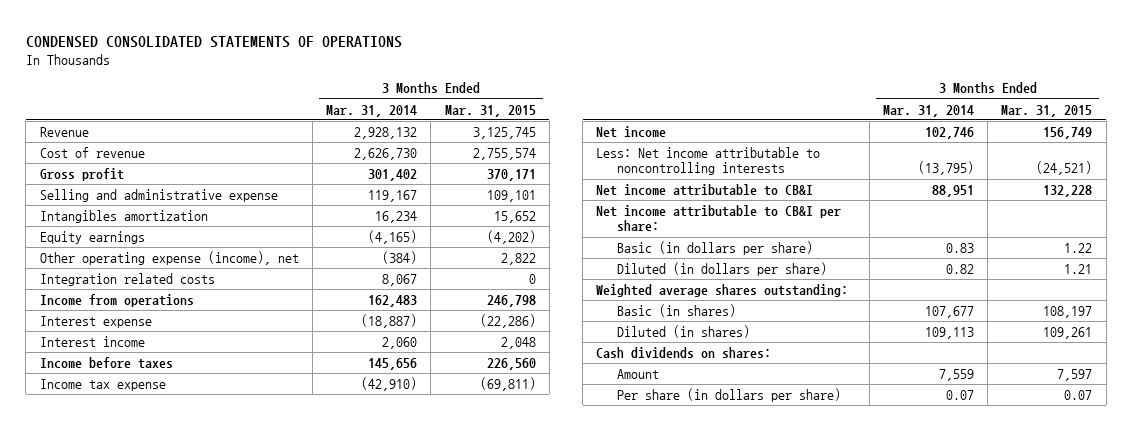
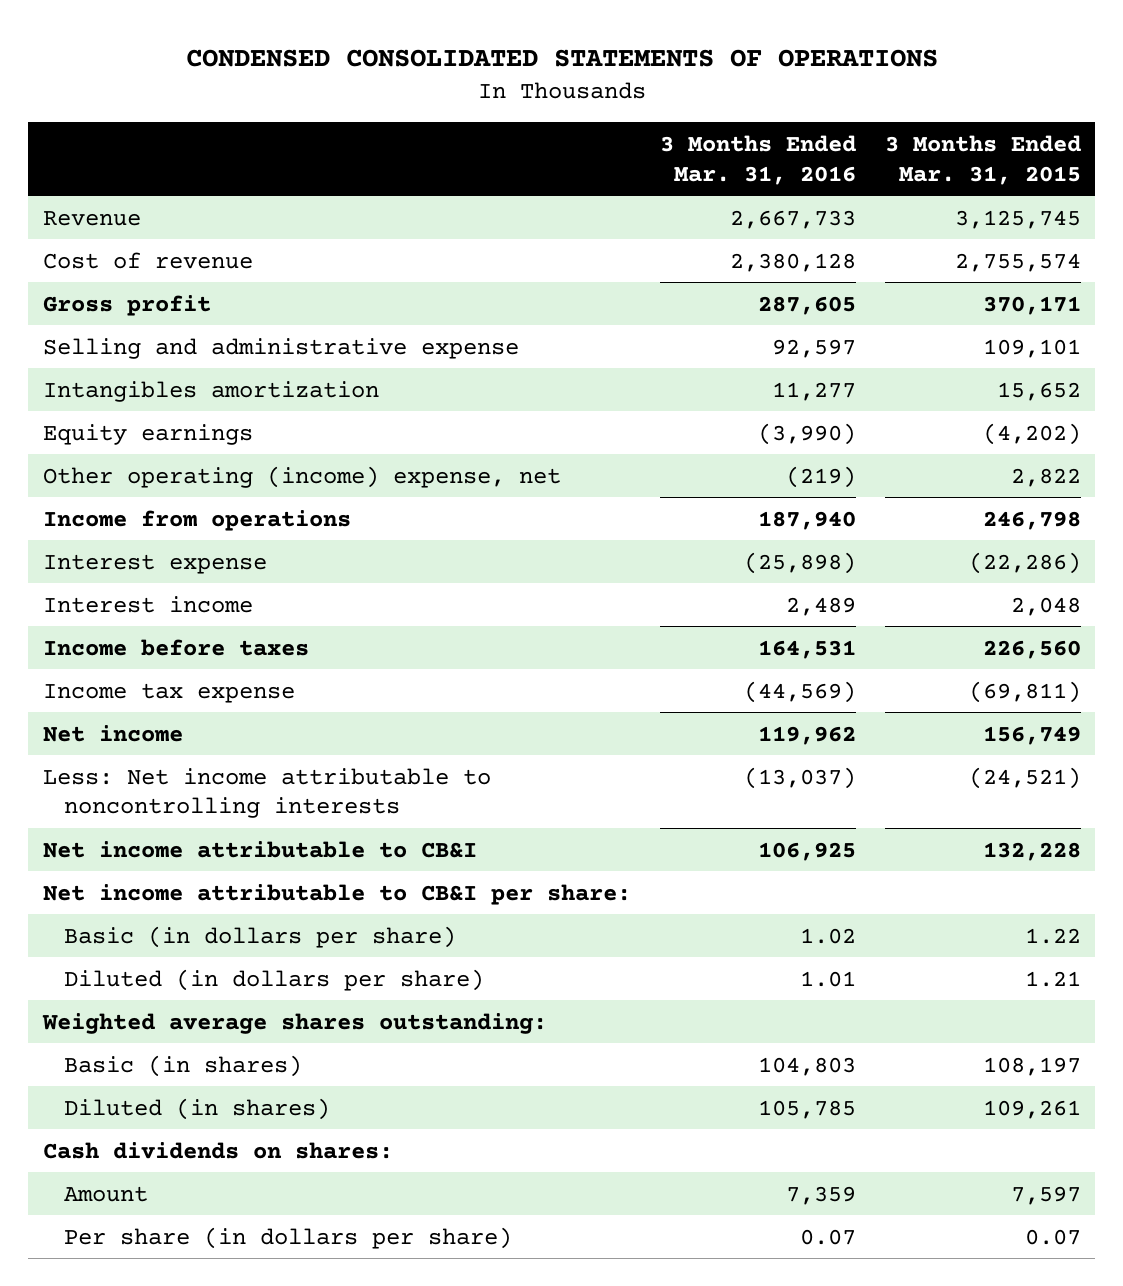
[326,104,418,117] Mar. 31, 2014 -> none
none -> [659,135,856,185] 3 Months Ended Mar. 31, 2016
[39,272,215,286] Integration related costs -> none
[39,250,299,265] Other operating expense (income), net -> [42,465,561,488] Other operating (income) expense, net

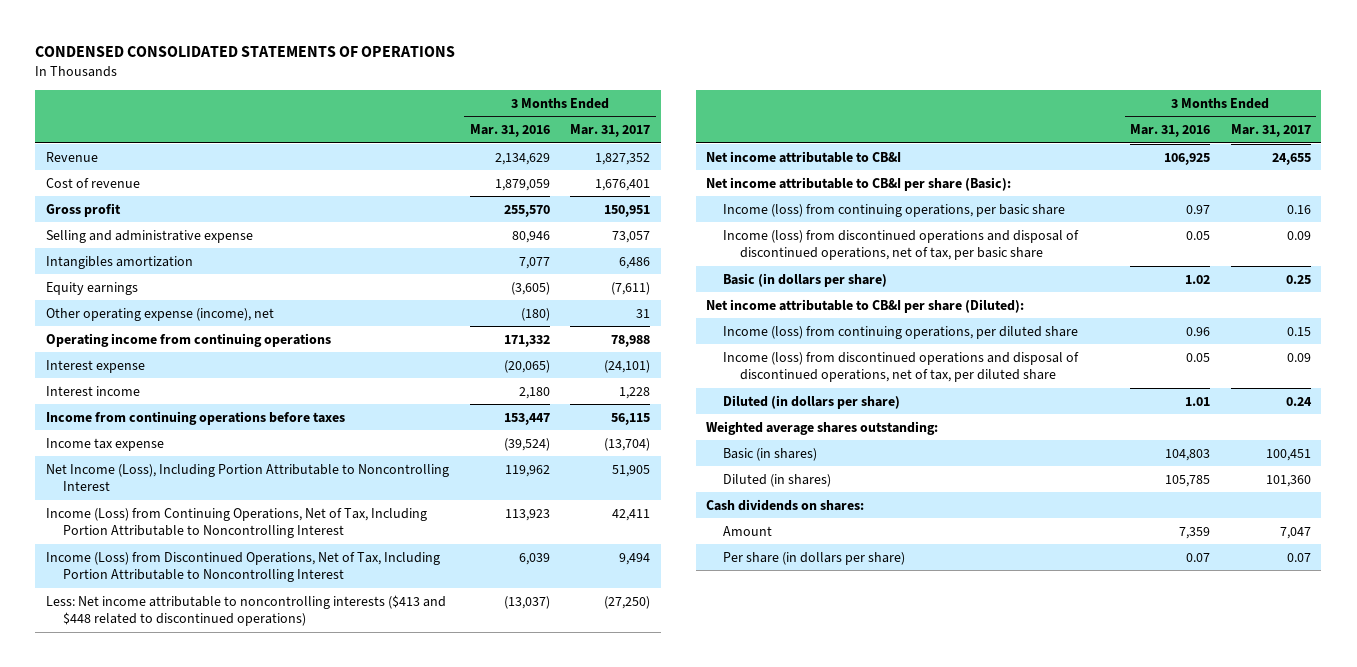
[884,135,1081,185] 3 Months Ended Mar. 31, 2015 -> none
none -> [570,124,651,138] Mar. 31, 2017
[729,209,856,229] 2,667,733 -> [494,152,550,165] 2,134,629
[729,252,856,272] 2,380,128 -> [494,178,550,191] 1,879,059
[757,295,856,315] 287,605 -> [503,204,550,217] 255,570
[771,338,856,358] 92,597 -> [511,230,550,243] 80,946
[771,381,856,401] 11,277 -> [518,256,550,269] 7,077
[757,422,856,445] (3,990) -> [510,281,550,295] (3,605)
[42,465,561,488] Other operating (income) expense, net -> [45,307,274,321] Other operating expense (income), net
[785,465,856,488] (219) -> [520,307,550,321] (180)
[42,509,351,531] Income from operations -> [45,332,331,347] Operating income from continuing operations
[757,510,856,530] 187,940 -> [503,334,550,347] 171,332
[743,551,856,574] (25,898) -> [503,359,550,373] (20,065)
[785,596,856,616] 2,489 -> [518,386,550,399] 2,180
[42,638,309,656] Income before taxes -> [45,410,345,425] Income from continuing operations before taxes
[757,639,856,659] 164,531 -> [503,412,550,425] 153,447
[743,680,856,703] (44,569) -> [503,437,550,451] (39,524)
[42,724,183,742] Net income -> [45,463,449,492] Net Income (Loss), Including Portion Attributable to Noncontrolling Interest
none -> [45,507,427,539] Income (Loss) from Continuing Operations, Net of Tax, Including Portion Attributable to Noncontrolling Interest
none -> [45,551,440,583] Income (Loss) from Discontinued Operations, Net of Tax, Including Portion Attributable to Noncontrolling Interest
[42,767,491,819] Less: Net income attributable to noncontrolling interests -> [45,594,446,627] Less: Net income attributable to noncontrolling interests ($413 and $448 related to discontinued operations)
[42,883,631,905] Net income attributable to CB&I per share: -> [706,176,1012,191] Net income attributable to CB&I per share (Basic):
none -> [723,203,1066,217] Income (loss) from continuing operations, per basic share
none -> [723,229,1080,261] Income (loss) from discontinued operations and disposal of discontinued operations, net of tax, per basic share
none -> [706,298,1025,313] Net income attributable to CB&I per share (Diluted):
none -> [723,325,1079,339] Income (loss) from continuing operations, per diluted share
none -> [723,351,1080,383] Income (loss) from discontinued operations and disposal of discontinued operations, net of tax, per diluted share

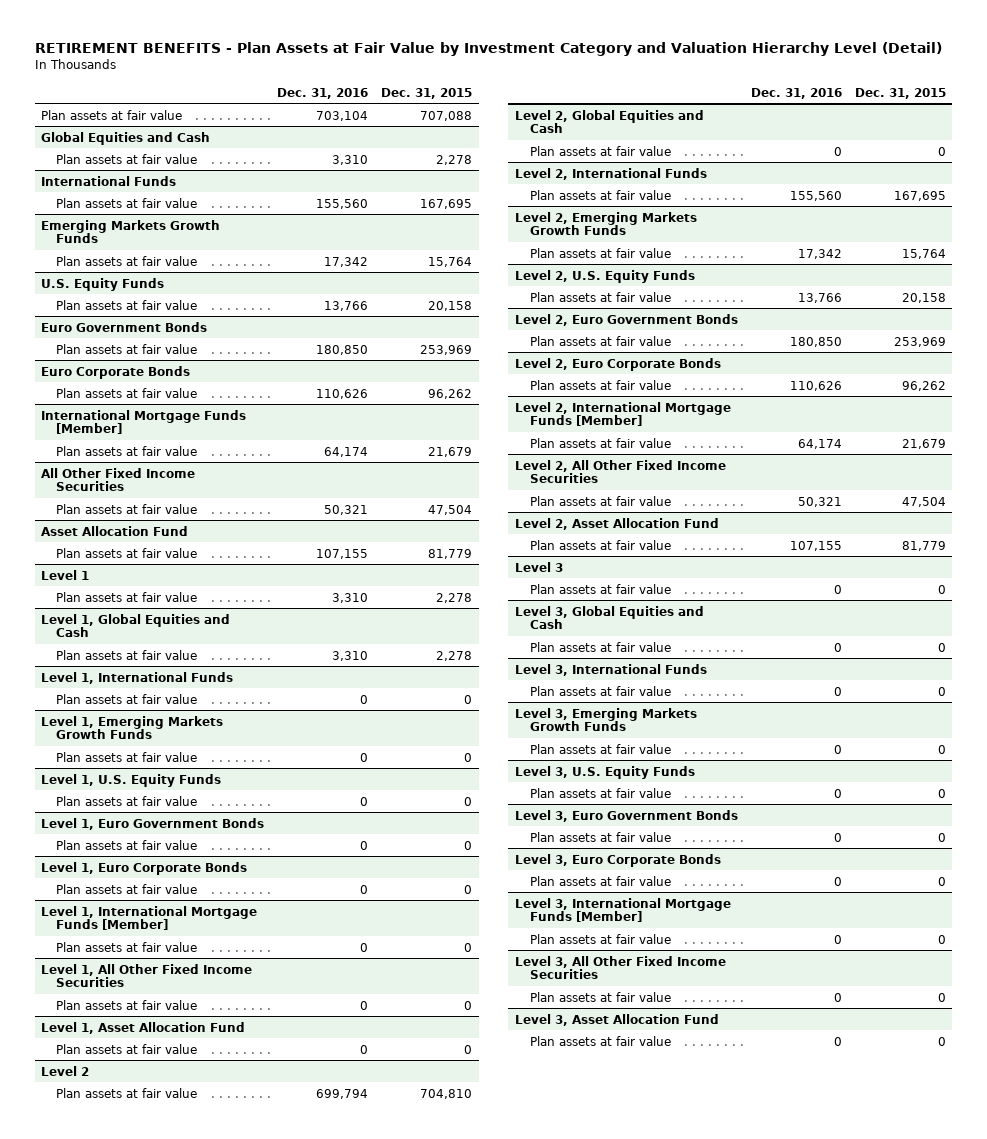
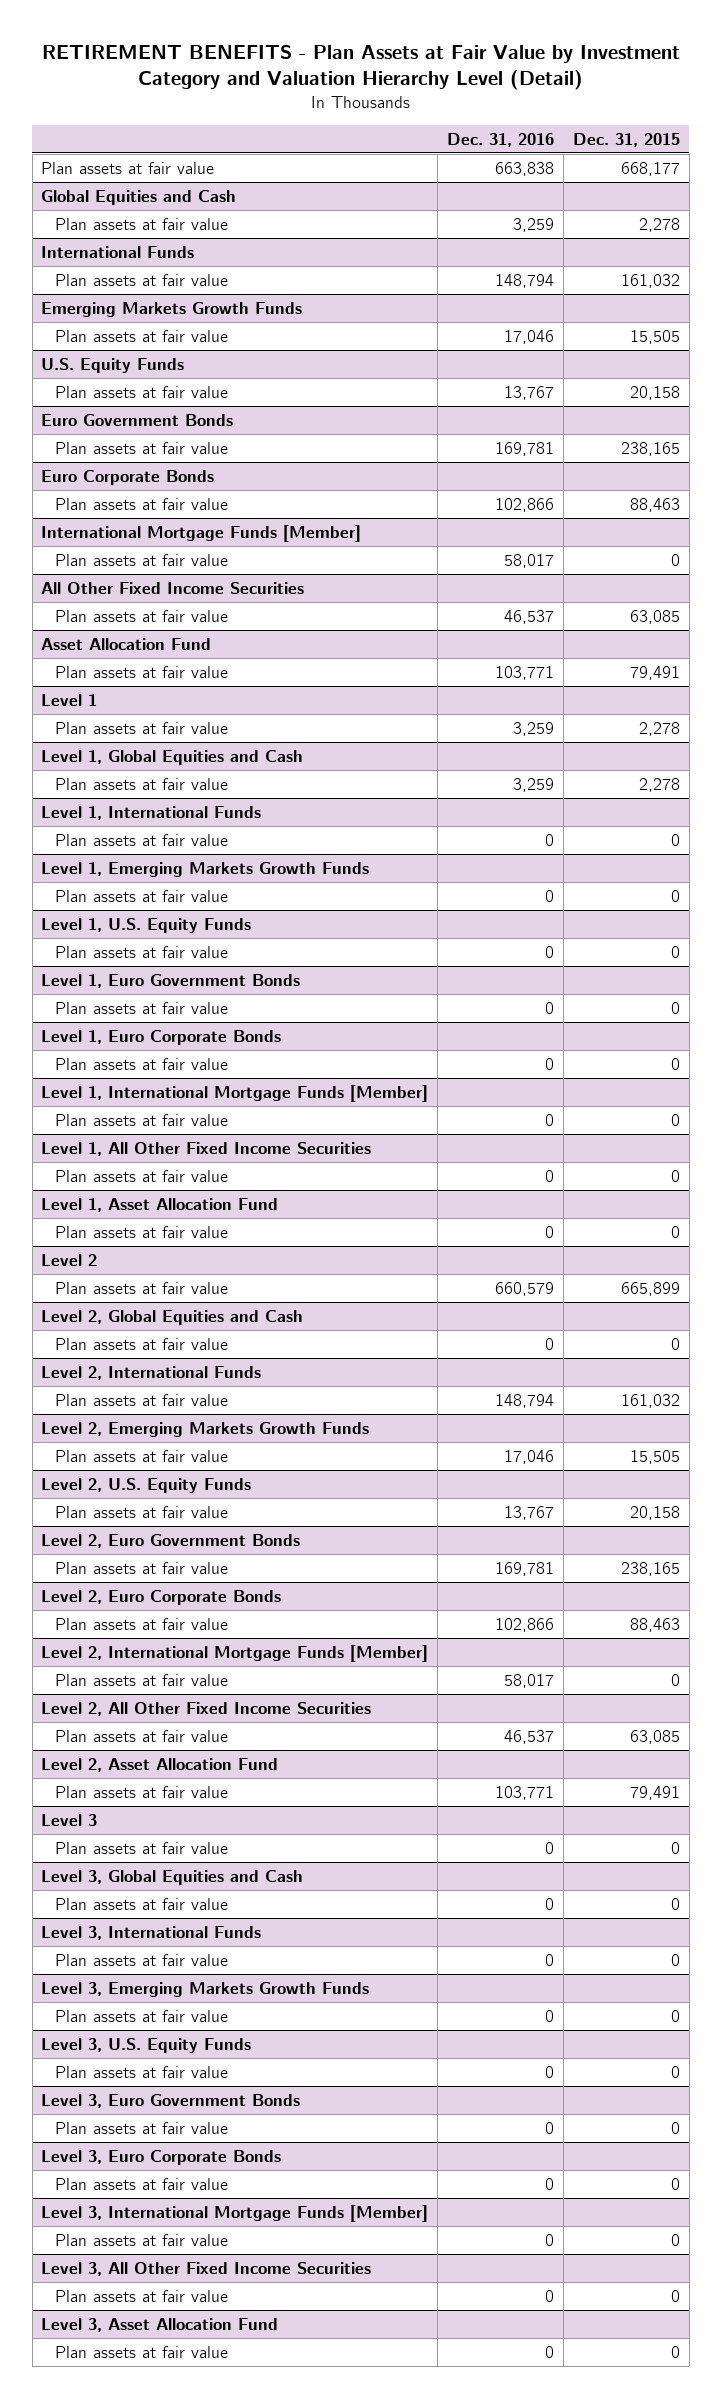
[316,110,369,121] 703,104 -> [495,161,555,176] 663,838
[420,110,473,121] 707,088 -> [621,161,681,176] 668,177
[332,154,369,165] 3,310 -> [513,217,555,232] 3,259
[316,198,369,209] 155,560 -> [495,273,555,288] 148,794
[420,198,473,209] 167,695 -> [621,273,681,288] 161,032
[324,256,369,267] 17,342 -> [504,329,555,344] 17,046
[428,256,473,267] 15,764 -> [630,329,681,344] 15,505
[324,300,369,311] 13,766 -> [504,385,555,400] 13,767
[316,344,369,355] 180,850 -> [495,441,555,456] 169,781
[420,344,473,355] 253,969 -> [621,441,681,456] 238,165
[316,388,369,399] 110,626 -> [495,497,555,512] 102,866
[428,388,473,399] 96,262 -> [630,497,681,512] 88,463
[324,446,369,457] 64,174 -> [504,553,555,568] 58,017
[428,446,473,457] 21,679 -> [671,553,681,566] 0
[324,504,369,515] 50,321 -> [504,609,555,624] 46,537
[428,504,473,515] 47,504 -> [630,609,681,624] 63,085
[316,548,369,559] 107,155 -> [495,665,555,680] 103,771
[428,548,473,559] 81,779 -> [630,665,681,680] 79,491
[332,592,369,603] 3,310 -> [513,721,555,736] 3,259
[332,650,369,661] 3,310 -> [513,777,555,792] 3,259
[316,1088,369,1099] 699,794 -> [495,1281,555,1296] 660,579
[420,1088,473,1099] 704,810 -> [621,1281,681,1296] 665,899
[789,190,842,201] 155,560 -> [495,1393,555,1408] 148,794
[893,190,946,201] 167,695 -> [621,1393,681,1408] 161,032
[797,248,842,259] 17,342 -> [504,1449,555,1464] 17,046
[901,248,946,259] 15,764 -> [630,1449,681,1464] 15,505
[797,292,842,303] 13,766 -> [504,1505,555,1520] 13,767
[789,336,842,347] 180,850 -> [495,1561,555,1576] 169,781
[893,336,946,347] 253,969 -> [621,1561,681,1576] 238,165
[789,380,842,391] 110,626 -> [495,1617,555,1632] 102,866
[901,380,946,391] 96,262 -> [630,1617,681,1632] 88,463
[797,438,842,449] 64,174 -> [504,1673,555,1688] 58,017
[901,438,946,449] 21,679 -> [671,1673,681,1686] 0
[797,496,842,507] 50,321 -> [504,1729,555,1744] 46,537
[901,496,946,507] 47,504 -> [630,1729,681,1744] 63,085
[789,540,842,551] 107,155 -> [495,1785,555,1800] 103,771
[901,540,946,551] 81,779 -> [630,1785,681,1800] 79,491

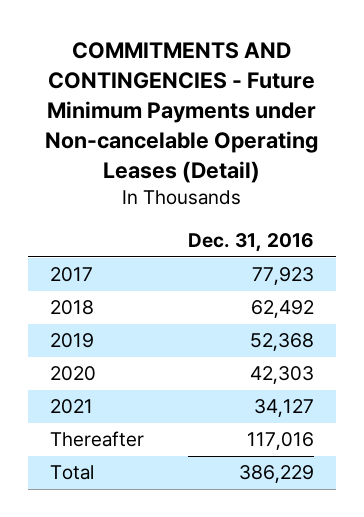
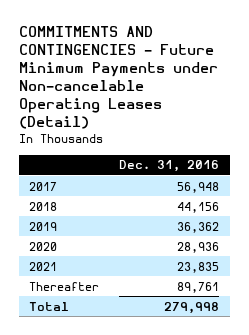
[251,267,314,286] 77,923 -> [177,181,220,193] 56,948
[250,300,314,319] 62,492 -> [177,201,220,213] 44,156
[249,333,314,352] 52,368 -> [177,221,220,233] 36,362
[249,366,314,385] 42,303 -> [177,241,220,253] 28,936
[253,399,314,418] 34,127 -> [177,261,220,273] 23,835
[246,432,314,451] 117,016 -> [177,281,220,293] 89,761
[238,465,314,484] 386,229 -> [164,301,220,314] 279,998

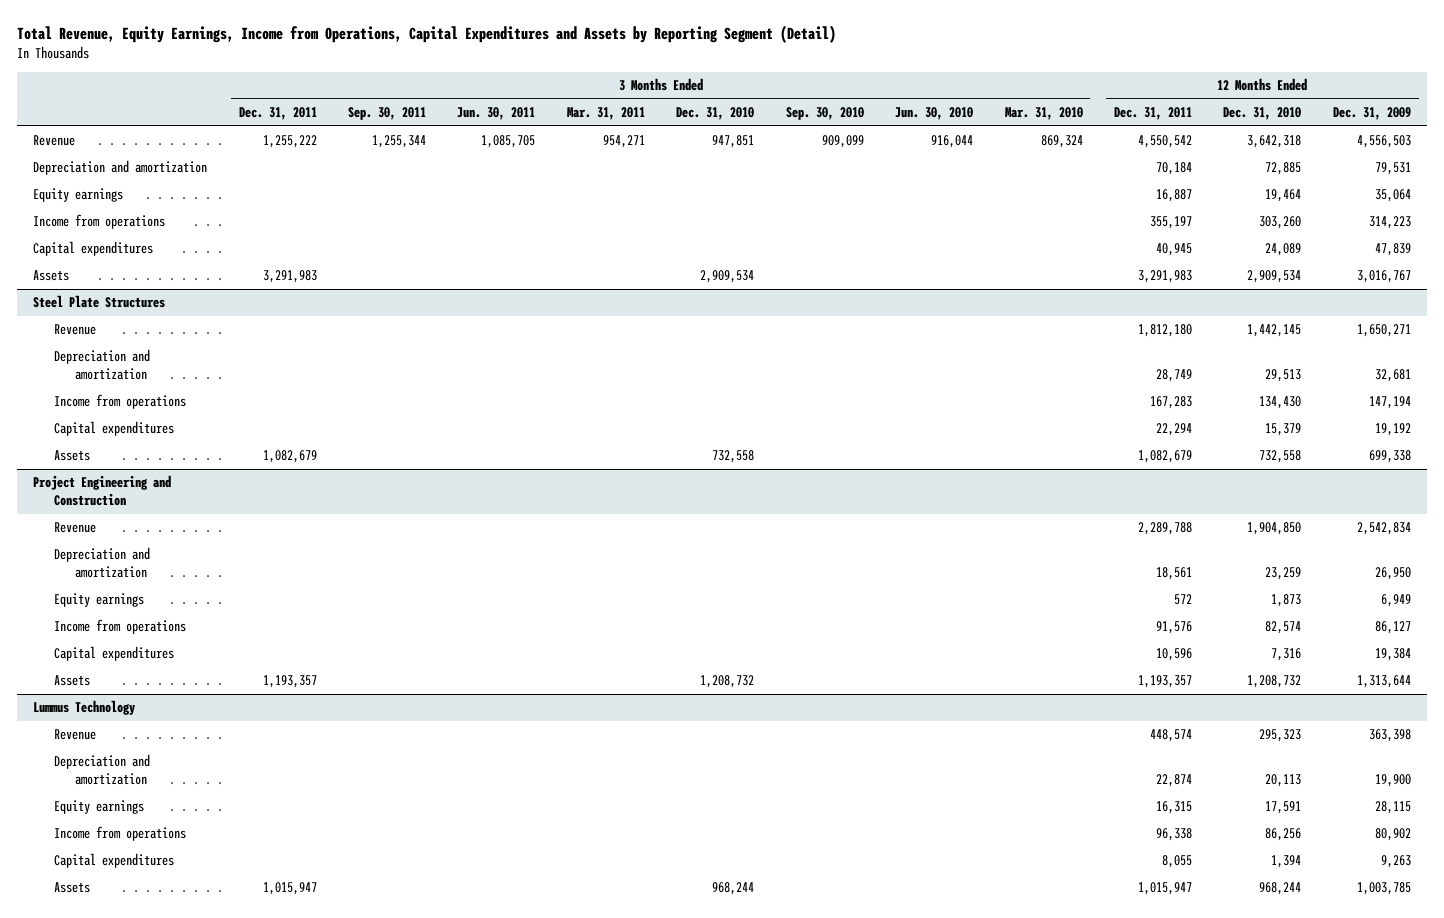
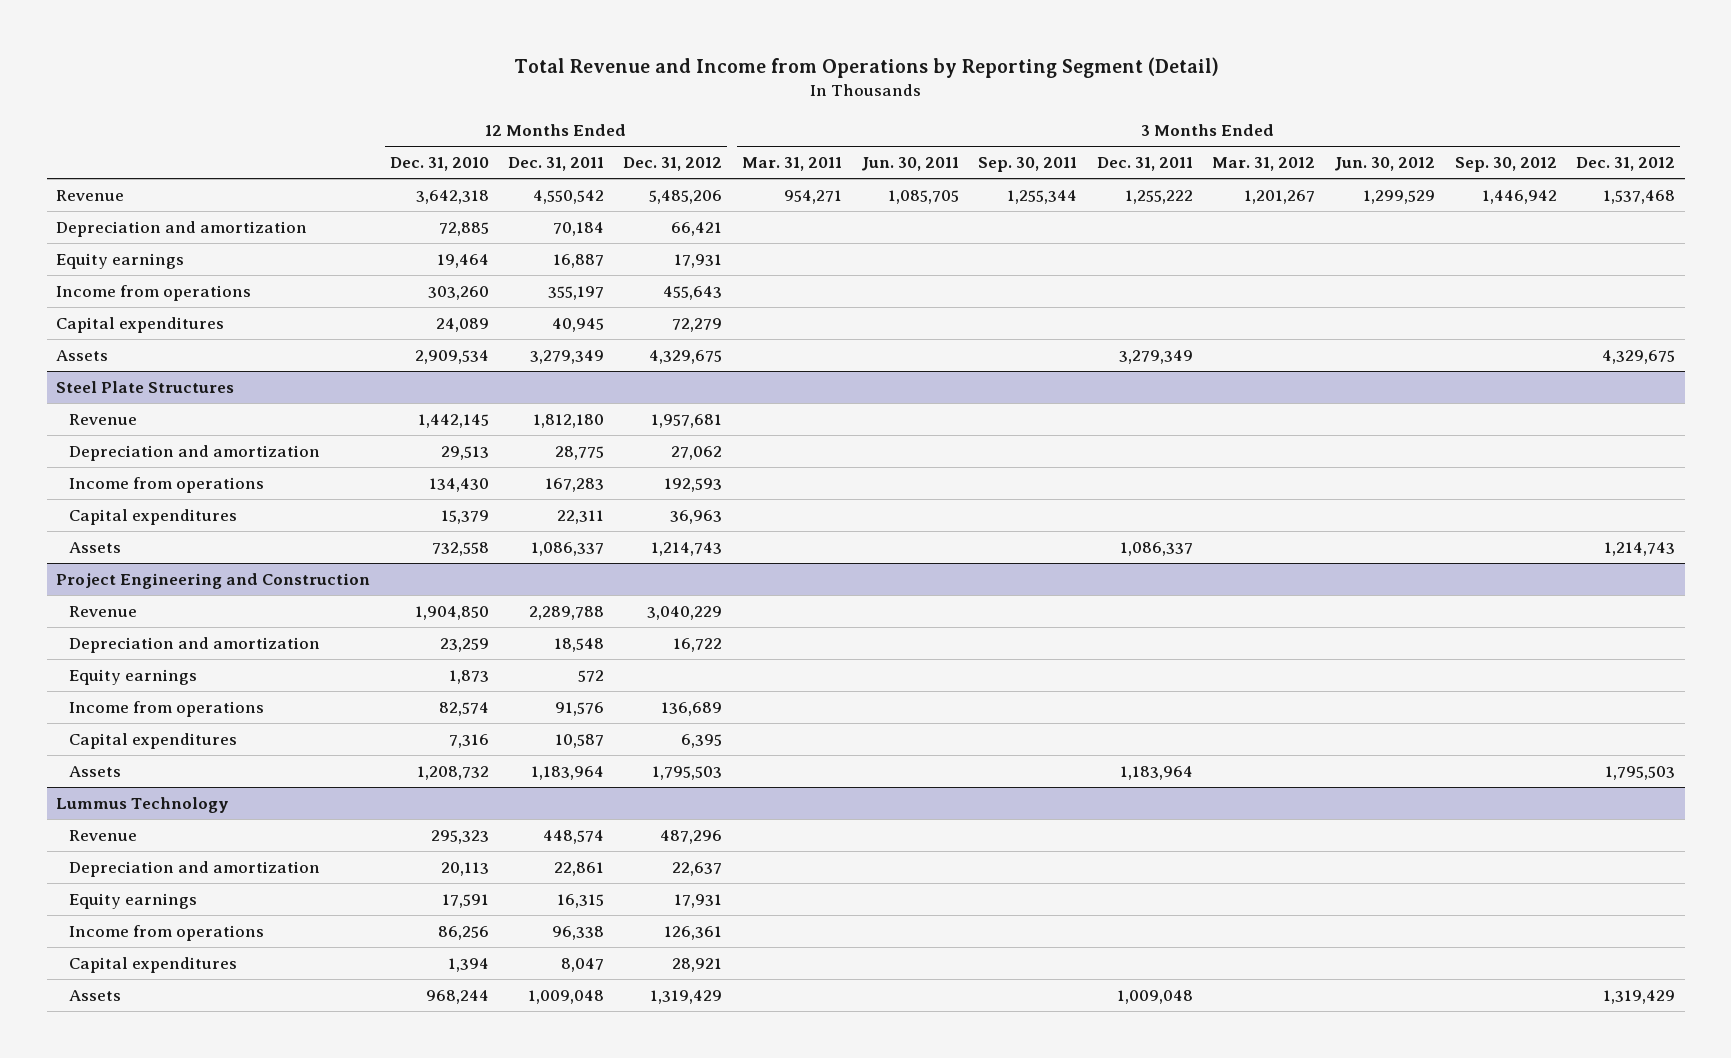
[17,24,837,43] Total Revenue, Equity Earnings, Income from Operations, Capital Expenditures and Assets by Reporting Segment (Detail) -> [513,57,1219,79] Total Revenue and Income from Operations by Reporting Segment (Detail)
[676,107,755,121] Dec. 31, 2010 -> none
[785,107,864,121] Sep. 30, 2010 -> none
[895,107,974,121] Jun. 30, 2010 -> none
[1004,107,1083,121] Mar. 31, 2010 -> none
[1332,107,1411,121] Dec. 31, 2009 -> none
none -> [623,157,723,172] Dec. 31, 2012
none -> [1211,157,1315,172] Mar. 31, 2012
none -> [1334,157,1436,172] Jun. 30, 2012
none -> [1454,157,1557,173] Sep. 30, 2012
none -> [1575,157,1675,172] Dec. 31, 2012
[262,270,317,284] 3,291,983 -> [1118,350,1193,365] 3,279,349
[1138,270,1193,284] 3,291,983 -> [530,350,605,365] 3,279,349
[1156,368,1193,382] 28,749 -> [555,446,605,461] 28,775
[1156,423,1193,437] 22,294 -> [557,510,605,525] 22,311
[262,450,317,464] 1,082,679 -> [1119,542,1193,557] 1,086,337
[1138,450,1193,464] 1,082,679 -> [531,542,605,557] 1,086,337
[1156,566,1193,580] 18,561 -> [554,638,605,653] 18,548
[1156,648,1193,662] 10,596 -> [555,734,605,749] 10,587
[262,675,317,689] 1,193,357 -> [1119,766,1193,781] 1,183,964
[1138,675,1193,689] 1,193,357 -> [531,766,605,781] 1,183,964
[1156,773,1193,787] 22,874 -> [554,862,605,877] 22,861
[1162,855,1193,869] 8,055 -> [561,958,605,973] 8,047
[262,882,317,896] 1,015,947 -> [1116,990,1193,1005] 1,009,048
[1138,882,1193,896] 1,015,947 -> [528,990,605,1005] 1,009,048

